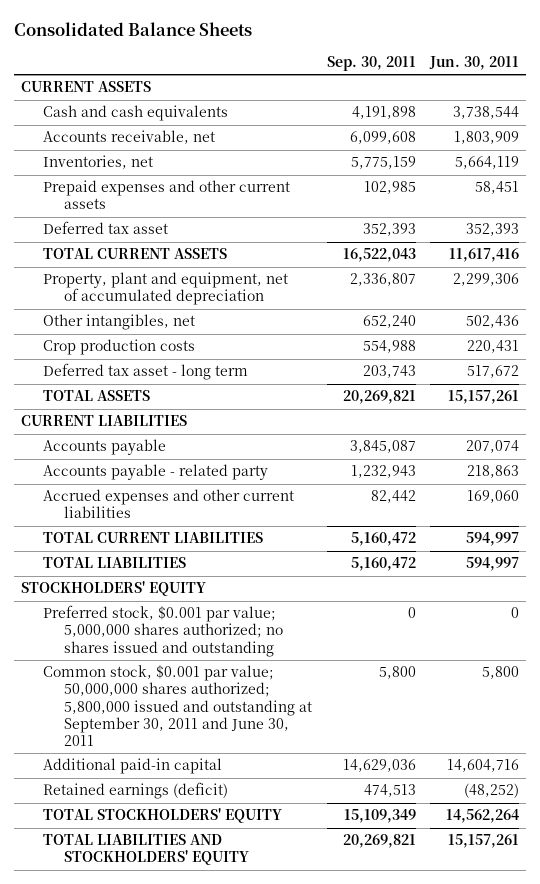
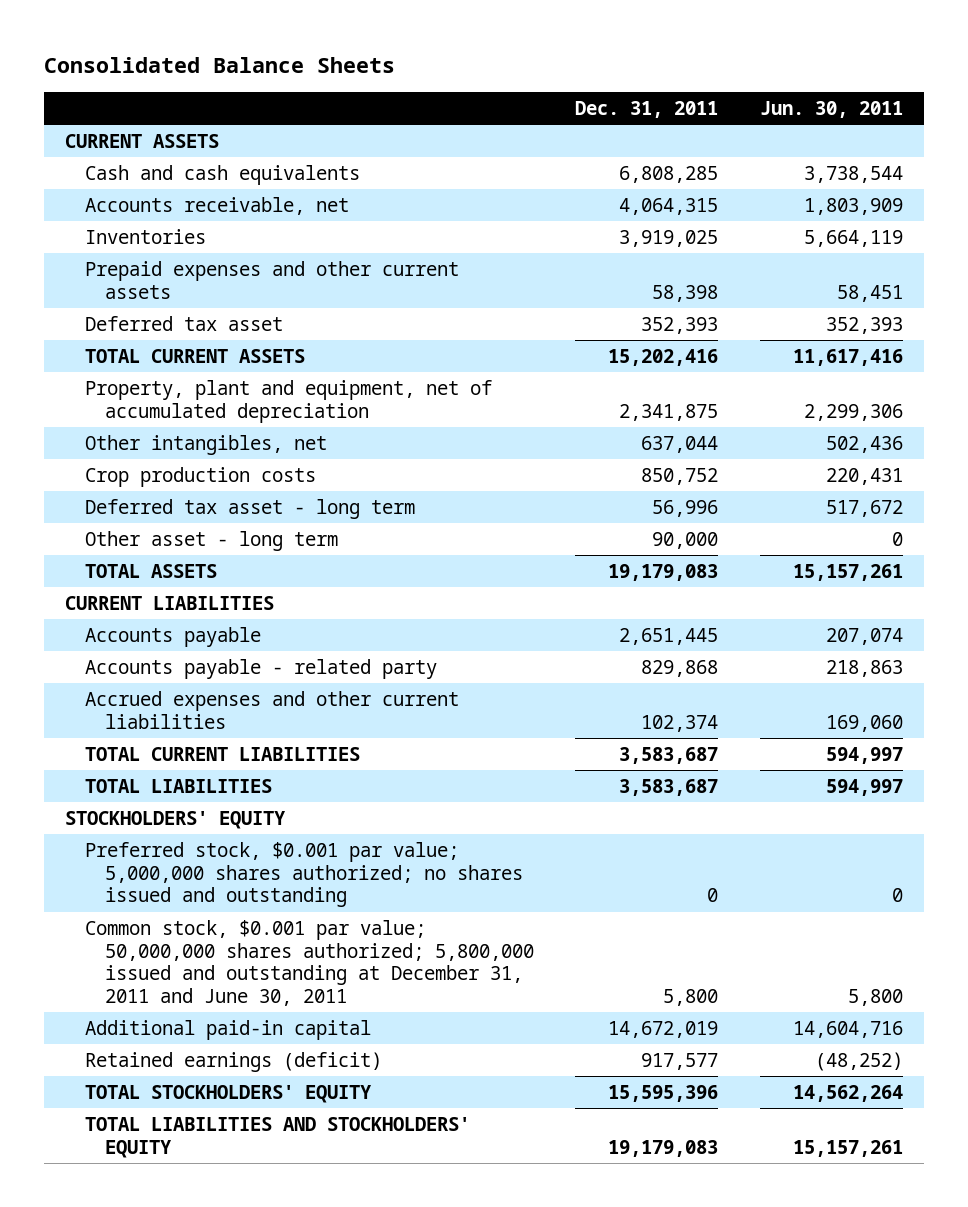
[326,56,416,72] Sep. 30, 2011 -> none
none -> [575,100,719,118] Dec. 31, 2011
[42,155,153,170] Inventories, net -> [84,228,206,244] Inventories
none -> [84,530,338,551] Other asset - long term
[42,665,313,746] Common stock, $0.001 par value; 50,000,000 shares authorized; 5,800,000 issued and outstanding at September 30, 2011 and June 30, 2011 -> [84,919,534,1007] Common stock, $0.001 par value; 50,000,000 shares authorized; 5,800,000 issued and outstanding at December 31, 2011 and June 30, 2011

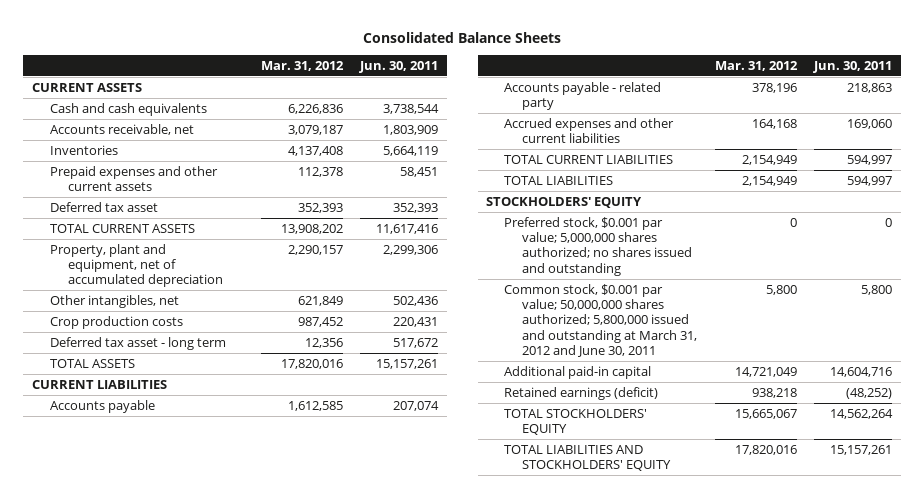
[575,100,719,118] Dec. 31, 2011 -> none
none -> [260,60,344,71] Mar. 31, 2012
[84,530,338,551] Other asset - long term -> none
[84,919,534,1007] Common stock, $0.001 par value; 50,000,000 shares authorized; 5,800,000 issued and outstanding at December 31, 2011 and June 30, 2011 -> [504,283,698,357] Common stock, $0.001 par value; 50,000,000 shares authorized; 5,800,000 issued and outstanding at March 31, 2012 and June 30, 2011

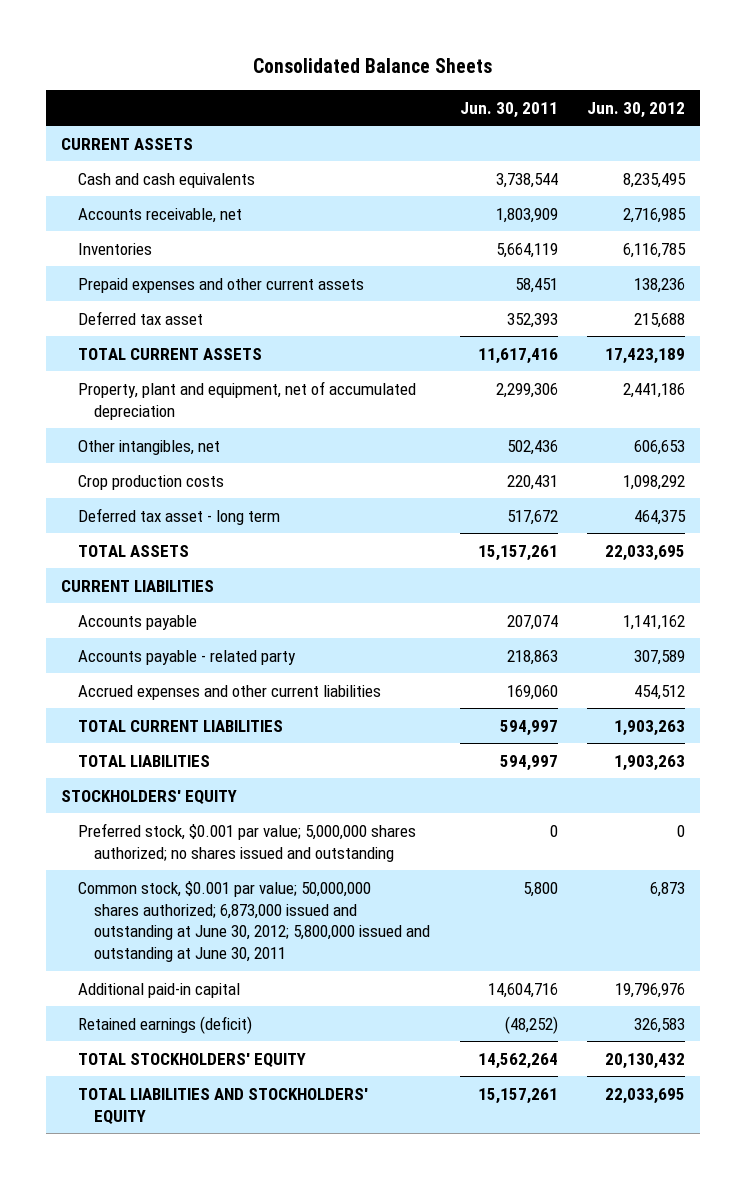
[260,60,344,71] Mar. 31, 2012 -> none
none -> [587,101,686,118] Jun. 30, 2012
[504,283,698,357] Common stock, $0.001 par value; 50,000,000 shares authorized; 5,800,000 issued and outstanding at March 31, 2012 and June 30, 2011 -> [77,880,430,963] Common stock, $0.001 par value; 50,000,000 shares authorized; 6,873,000 issued and outstanding at June 30, 2012; 5,800,000 issued and outstanding at June 30, 2011

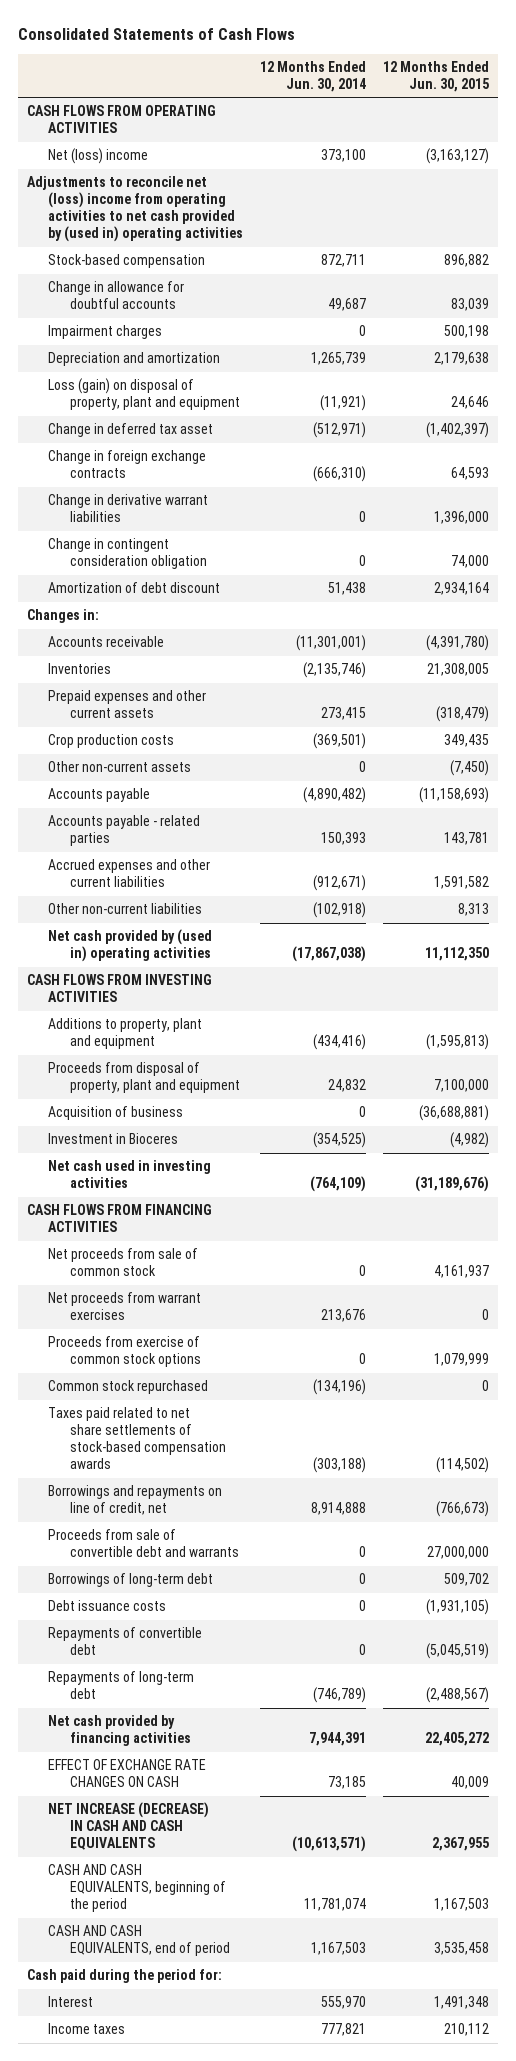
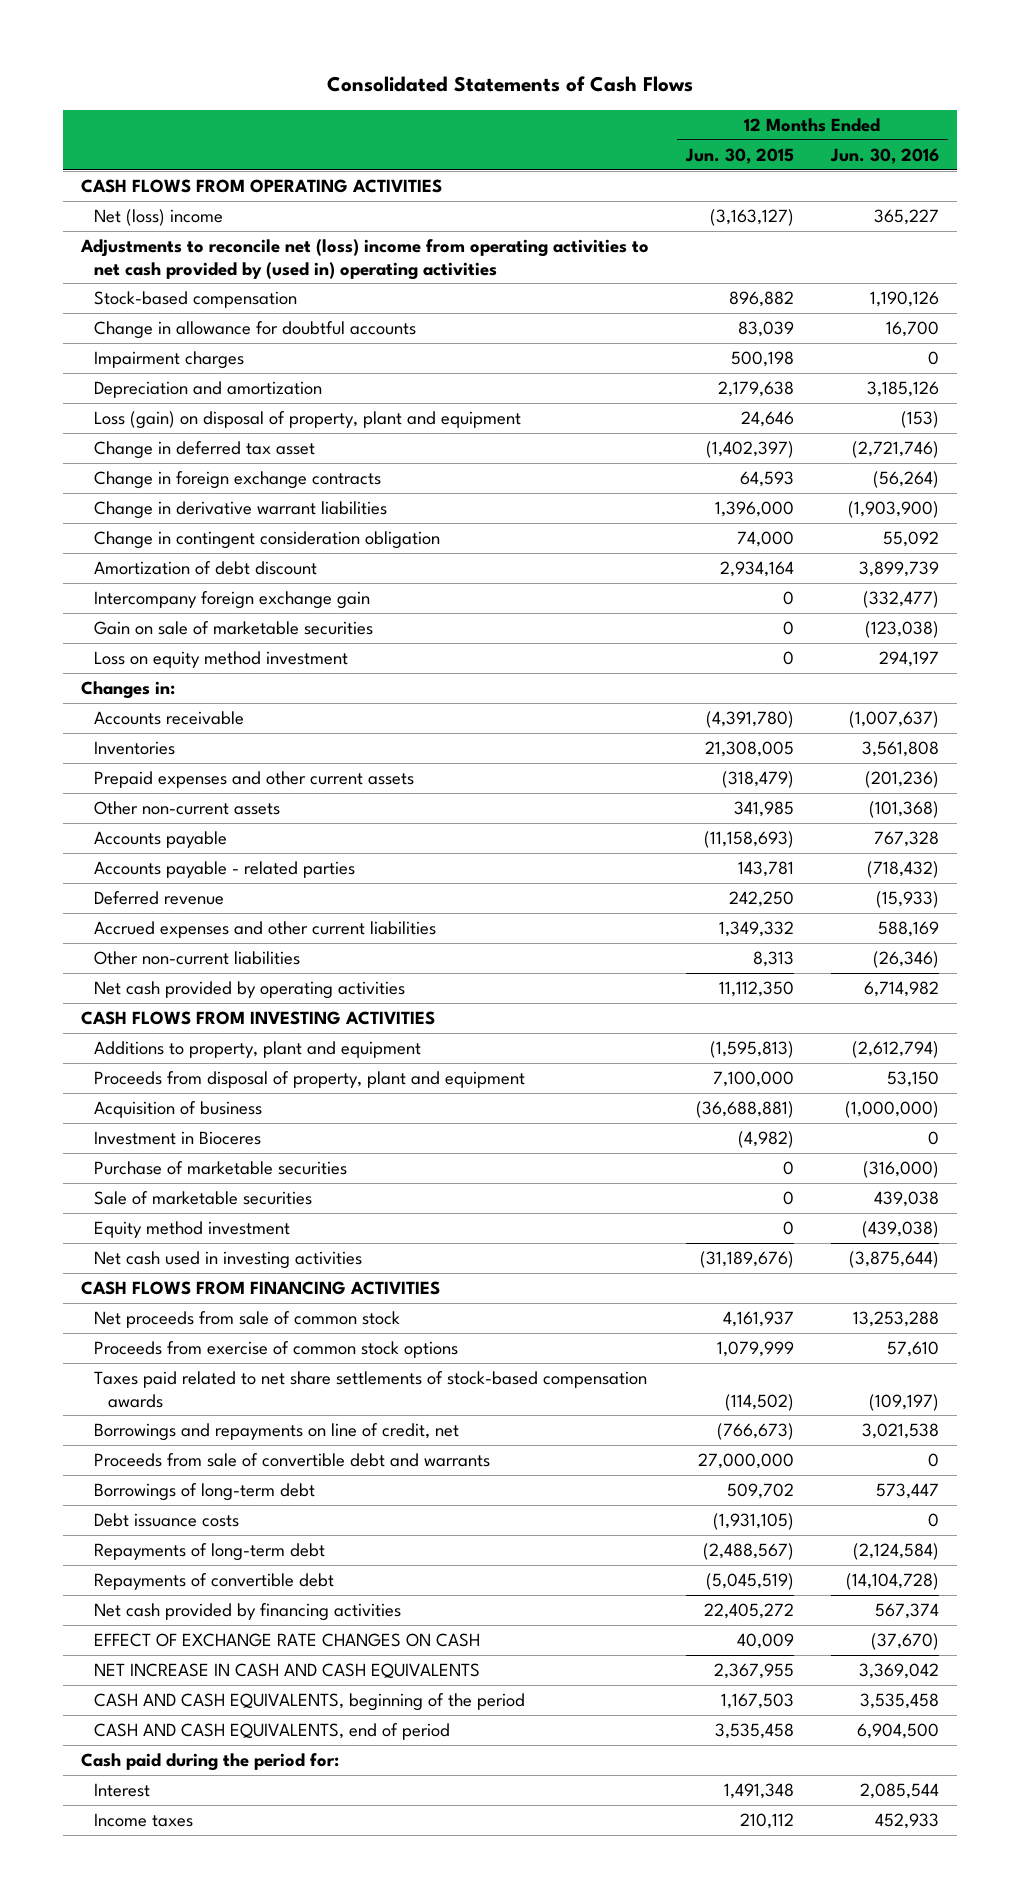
[260,60,367,92] 12 Months Ended Jun. 30, 2014 -> none
none -> [829,147,939,164] Jun. 30, 2016
none -> [94,591,371,610] Intercompany foreign exchange gain
none -> [94,621,374,636] Gain on sale of marketable securities
none -> [94,651,349,669] Loss on equity method investment
[48,734,175,749] Crop production costs -> none
[450,760,490,777] (7,450) -> [733,801,794,818] 341,985
none -> [94,891,225,906] Deferred revenue
[434,876,490,890] 1,591,582 -> [718,921,794,938] 1,349,332
[48,929,213,963] Net cash provided by (used in) operating activities -> [94,981,406,1000] Net cash provided by operating activities
none -> [94,1161,348,1176] Purchase of marketable securities
none -> [94,1191,313,1206] Sale of marketable securities
none -> [94,1221,291,1239] Equity method investment
[48,1292,202,1321] Net proceeds from warrant exercises -> none
[48,1380,209,1395] Common stock repurchased -> none
[48,1627,203,1656] Repayments of convertible debt -> [94,1573,335,1591] Repayments of convertible debt
[48,1802,210,1851] NET INCREASE (DECREASE) IN CASH AND CASH EQUIVALENTS -> [94,1663,481,1680] NET INCREASE IN CASH AND CASH EQUIVALENTS

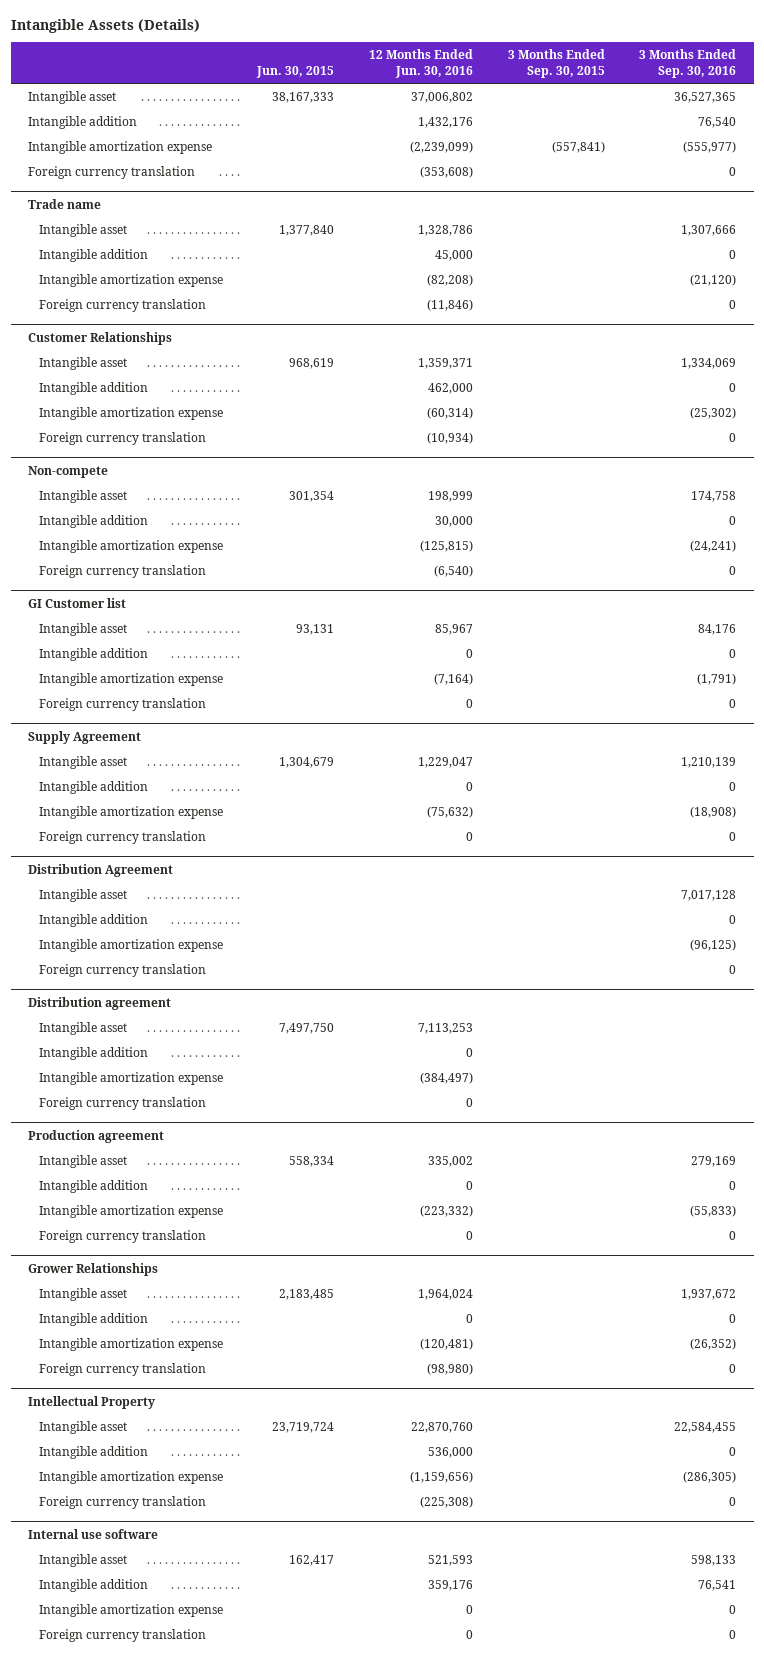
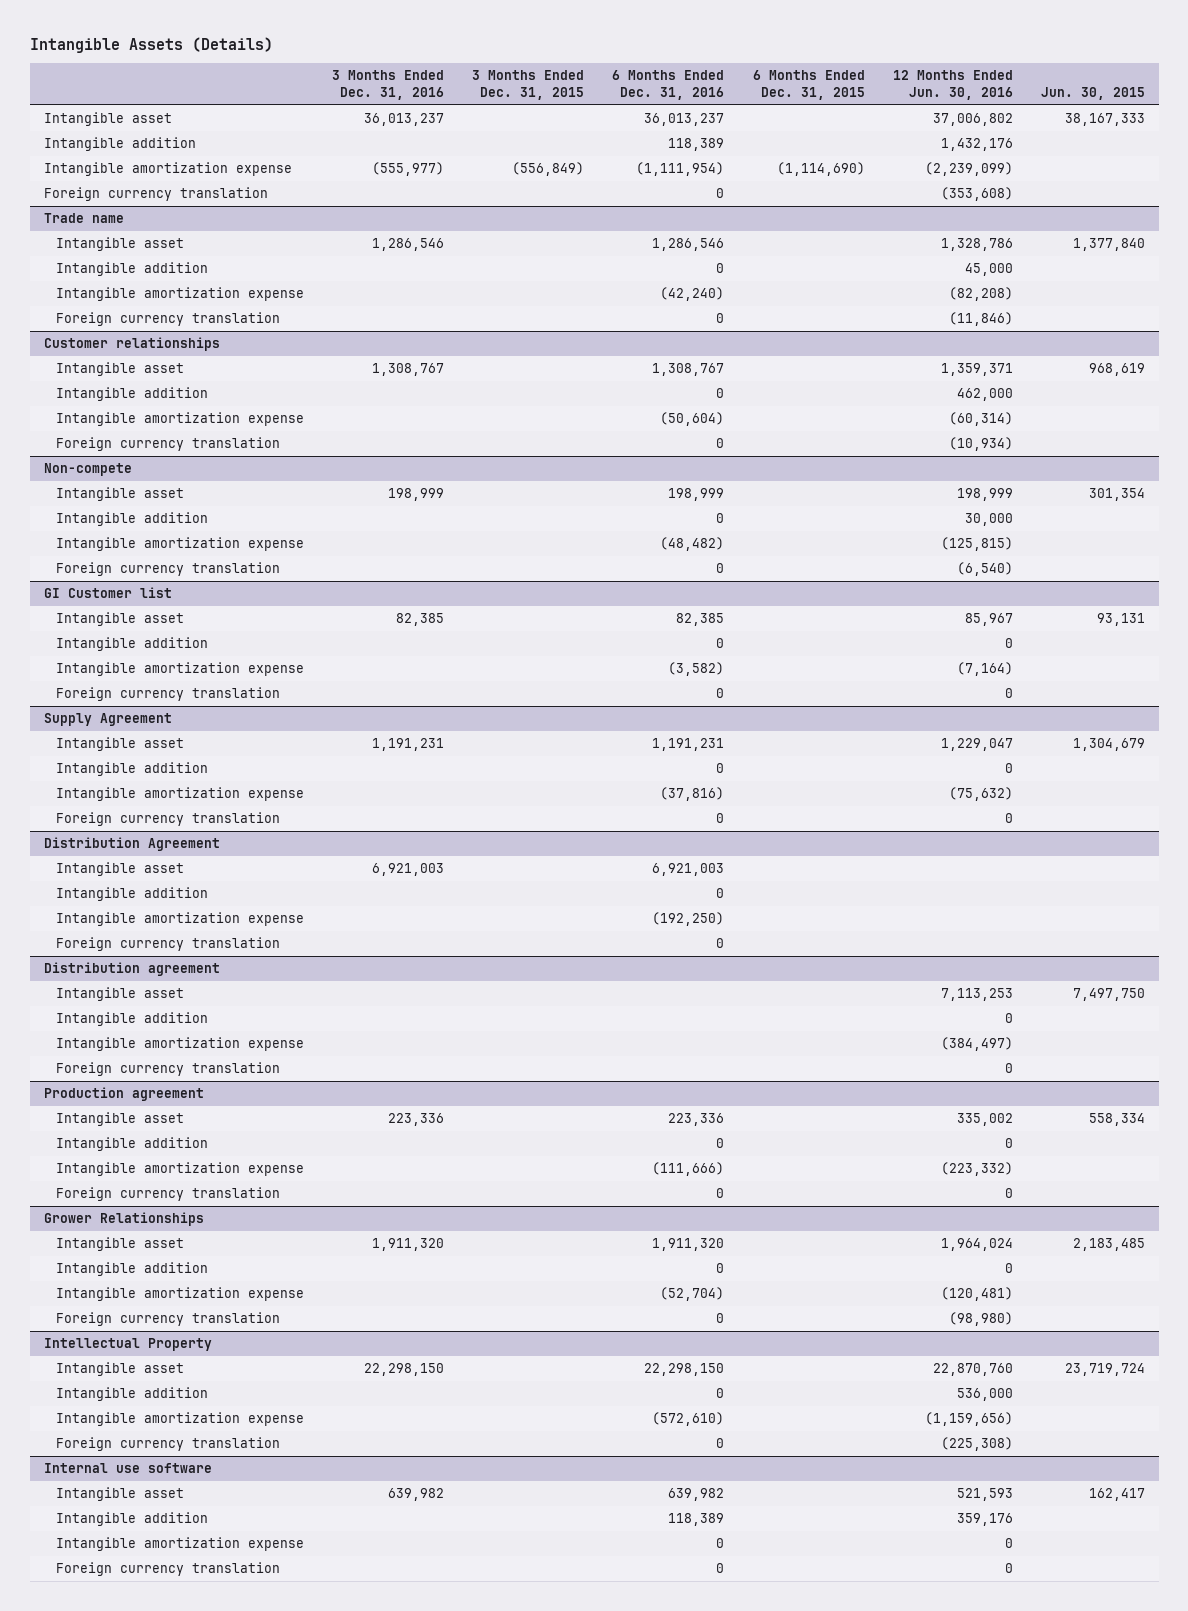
[507,48,605,78] 3 Months Ended Sep. 30, 2015 -> none
[639,48,737,78] 3 Months Ended Sep. 30, 2016 -> none
none -> [332,70,445,100] 3 Months Ended Dec. 31, 2016
none -> [472,70,585,100] 3 Months Ended Dec. 31, 2015
none -> [612,70,725,100] 6 Months Ended Dec. 31, 2016
none -> [752,70,865,100] 6 Months Ended Dec. 31, 2015
[28,331,173,345] Customer Relationships -> [43,337,220,352] Customer relationships

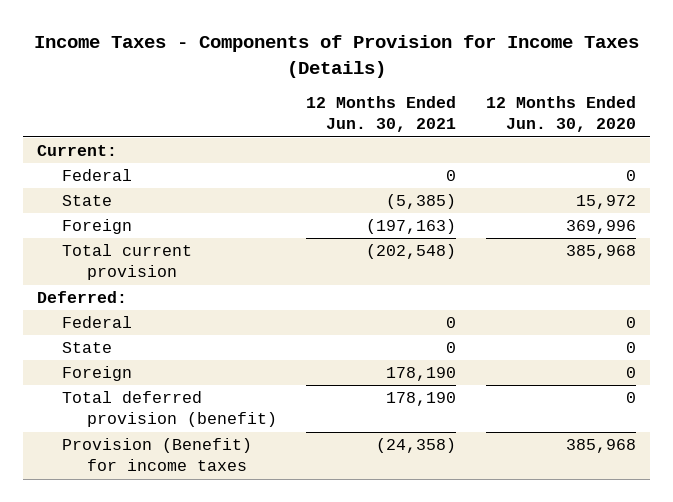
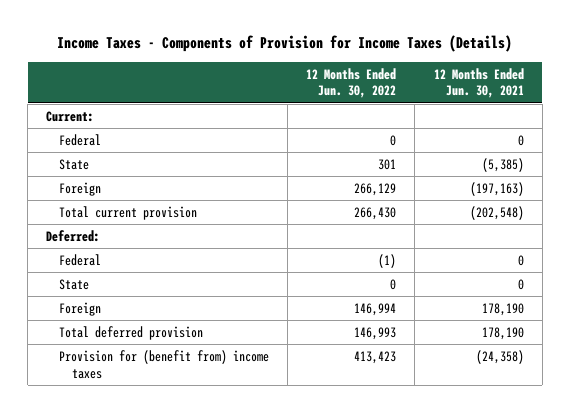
[485,96,636,133] 12 Months Ended Jun. 30, 2020 -> none
none -> [306,67,397,99] 12 Months Ended Jun. 30, 2022
[62,391,277,428] Total deferred provision (benefit) -> [59,325,204,340] Total deferred provision
[62,438,253,472] Provision (Benefit) for income taxes -> [59,349,270,379] Provision for (benefit from) income taxes

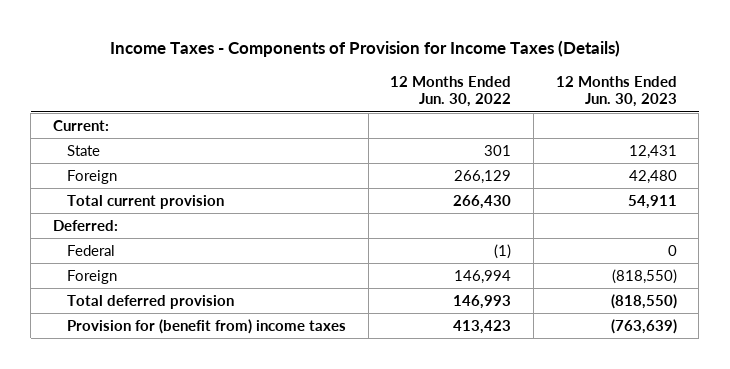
[433,67,524,99] 12 Months Ended Jun. 30, 2021 -> none
none -> [555,75,677,108] 12 Months Ended Jun. 30, 2023
[59,133,102,146] Federal -> none
[59,278,90,290] State -> none

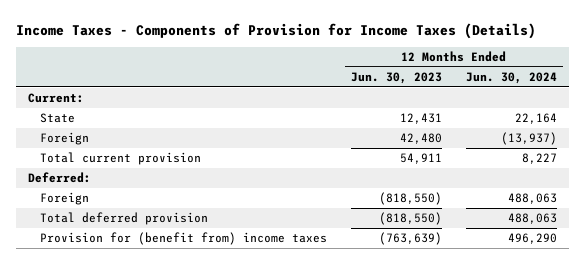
[390,75,512,108] 12 Months Ended Jun. 30, 2022 -> none
none -> [465,72,557,85] Jun. 30, 2024
[67,245,116,257] Federal -> none

